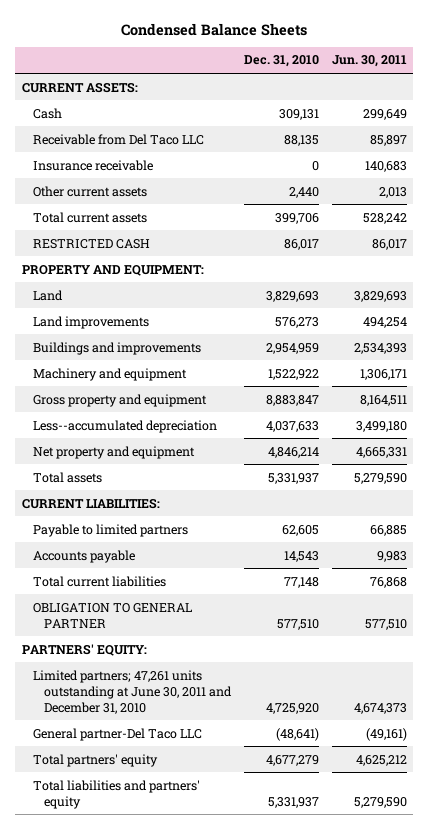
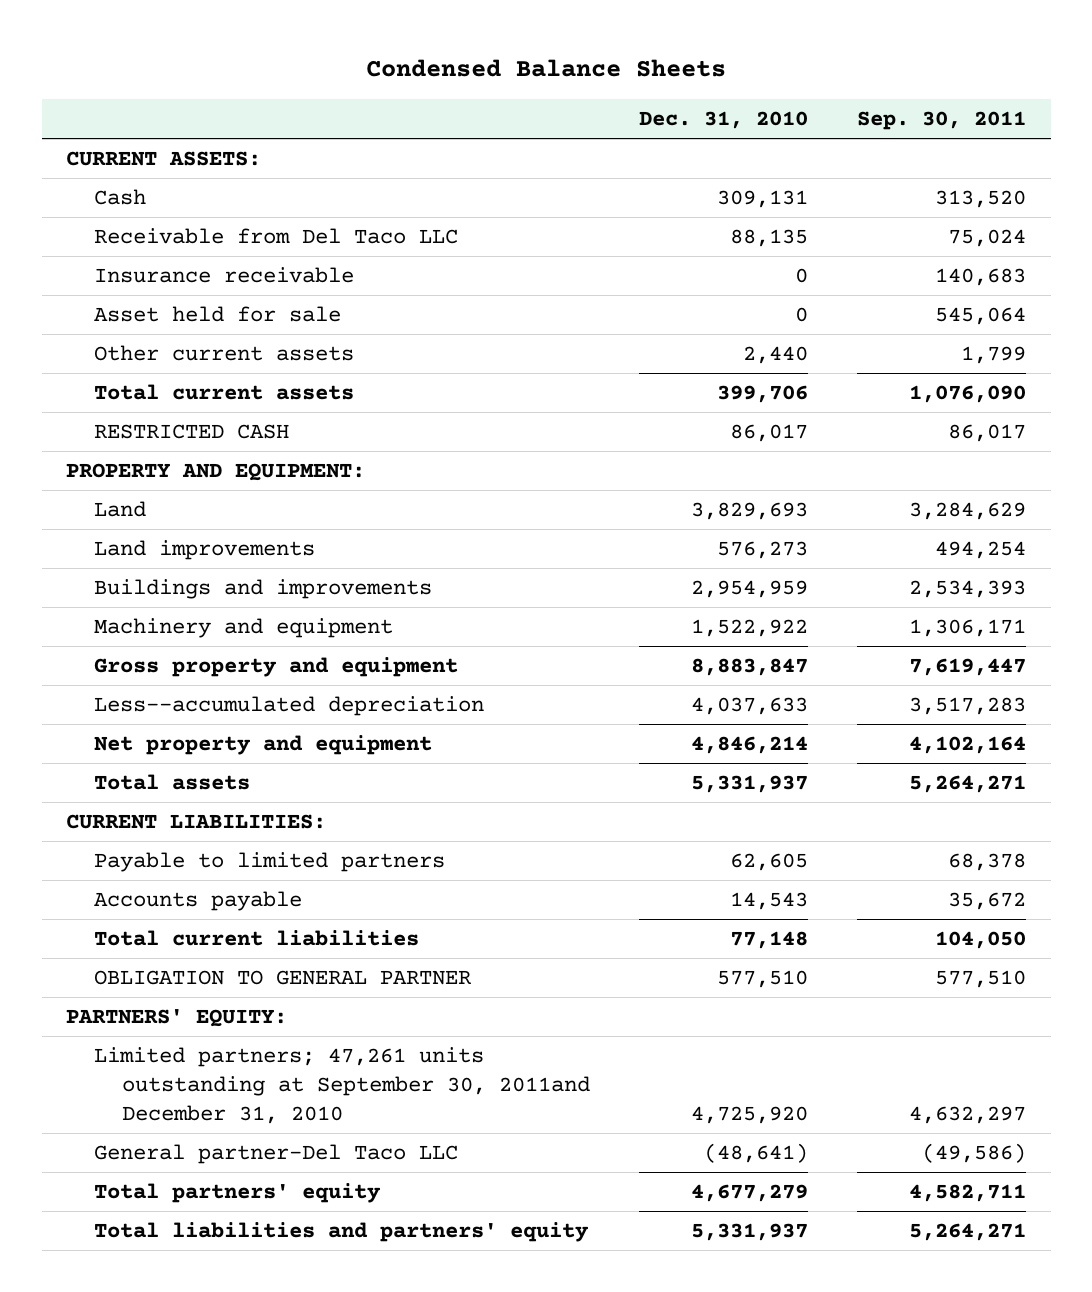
[331,55,407,68] Jun. 30, 2011 -> none
none -> [857,110,1027,130] Sep. 30, 2011
none -> [94,306,342,323] Asset held for sale
[32,669,233,714] Limited partners; 47,261 units outstanding at June 30, 2011 and December 31, 2010 -> [94,1047,591,1124] Limited partners; 47,261 units outstanding at September 30, 2011and December 31, 2010

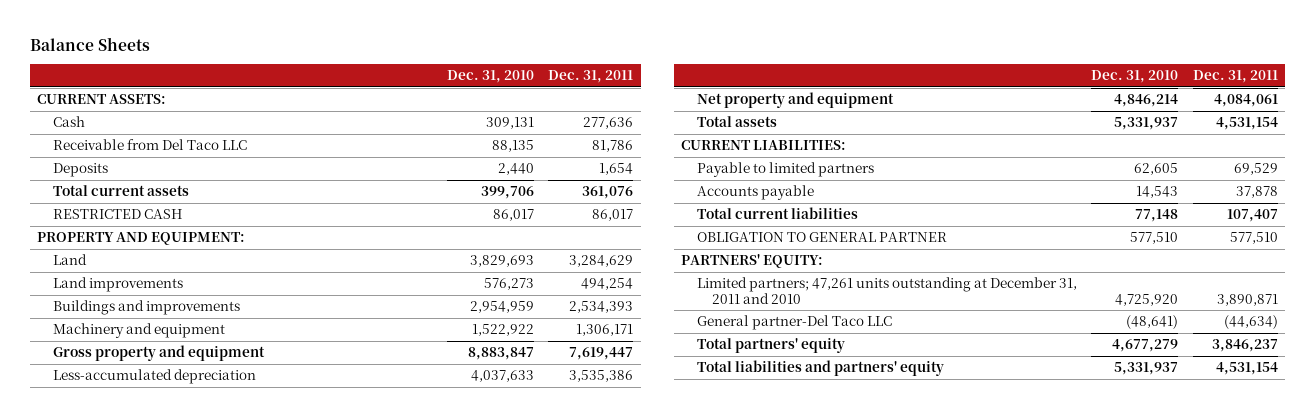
[366,59,727,78] Condensed Balance Sheets -> [29,36,150,51] Balance Sheets
[857,110,1027,130] Sep. 30, 2011 -> none
none -> [548,70,634,84] Dec. 31, 2011
[94,267,355,284] Insurance receivable -> none
[94,306,342,323] Asset held for sale -> none
[94,345,355,362] Other current assets -> [52,163,108,178] Deposits
[94,696,485,717] Less--accumulated depreciation -> [52,369,256,385] Less-accumulated depreciation
[94,1047,591,1124] Limited partners; 47,261 units outstanding at September 30, 2011and December 31, 2010 -> [696,277,1077,304] Limited partners; 47,261 units outstanding at December 31, 2011 and 2010

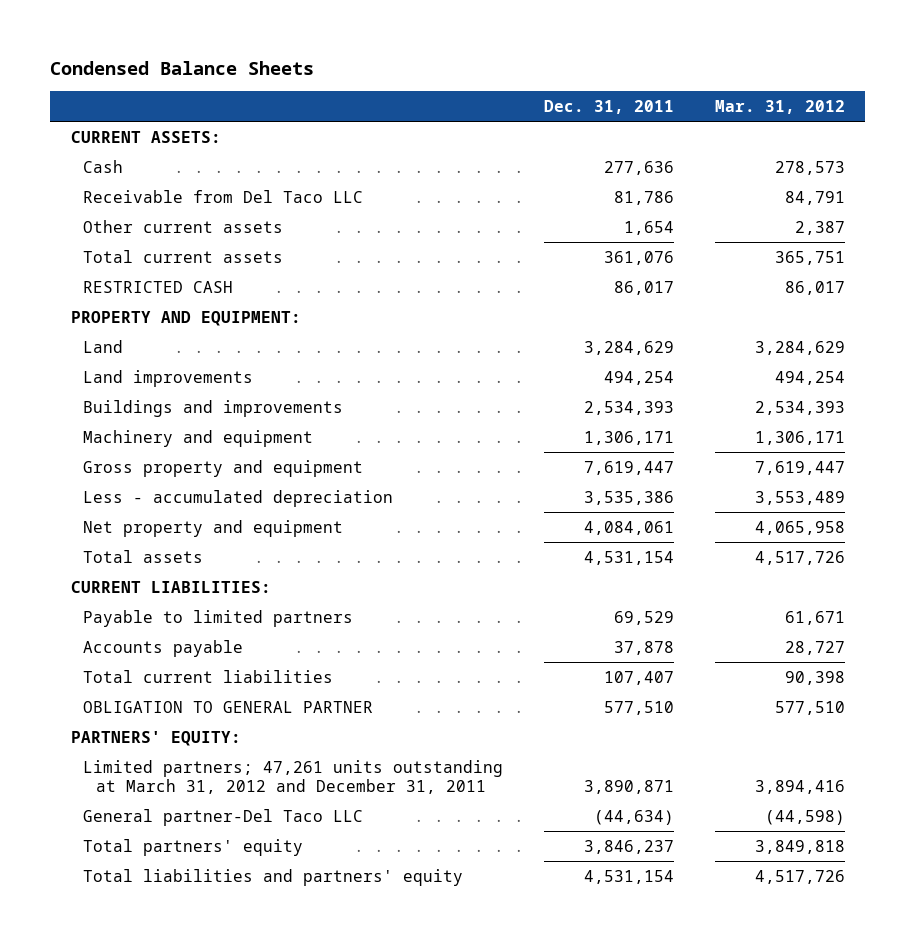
[29,36,150,51] Balance Sheets -> [50,61,315,76] Condensed Balance Sheets
[447,70,535,84] Dec. 31, 2010 -> none
none -> [714,99,845,114] Mar. 31, 2012
[52,163,108,178] Deposits -> [83,219,284,233] Other current assets
[52,369,256,385] Less-accumulated depreciation -> [83,489,394,507] Less - accumulated depreciation
[696,277,1077,304] Limited partners; 47,261 units outstanding at December 31, 2011 and 2010 -> [83,759,504,794] Limited partners; 47,261 units outstanding at March 31, 2012 and December 31, 2011

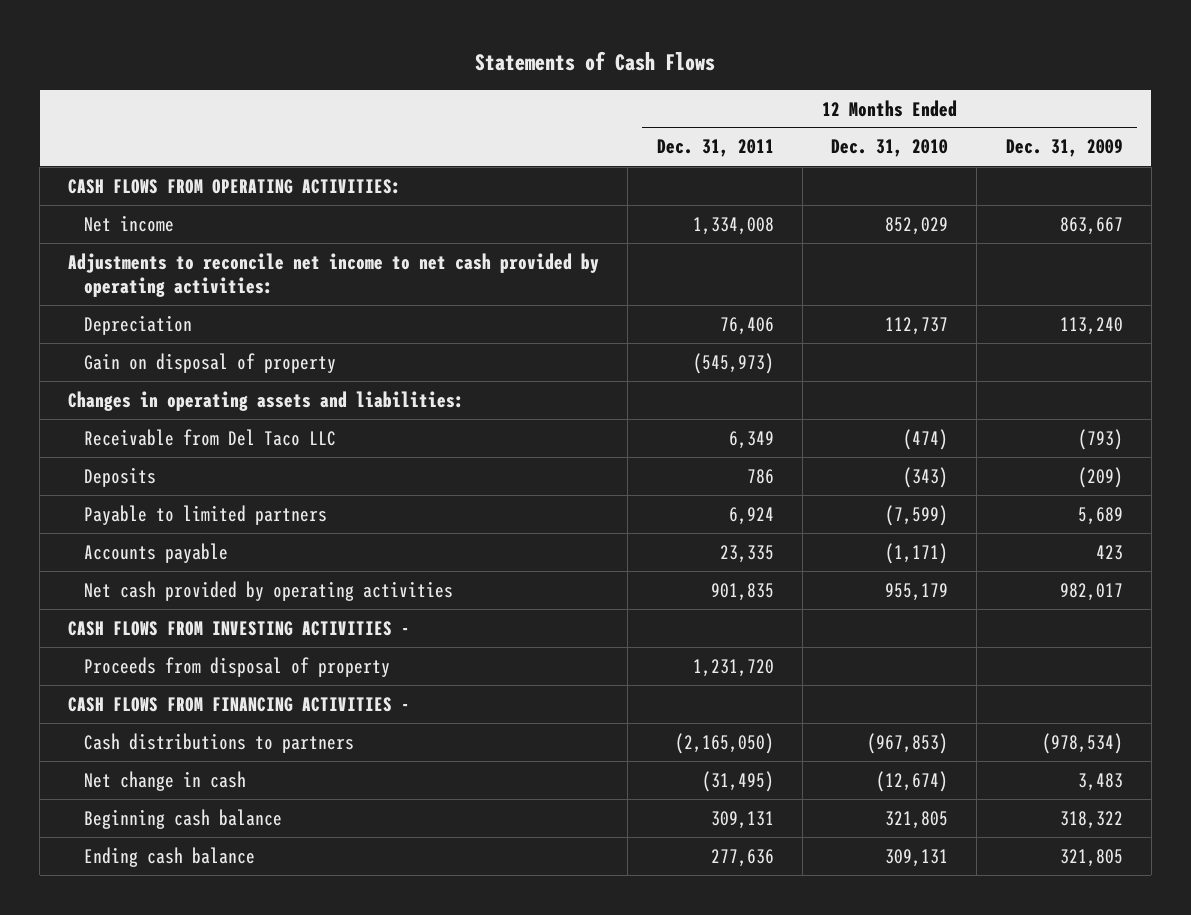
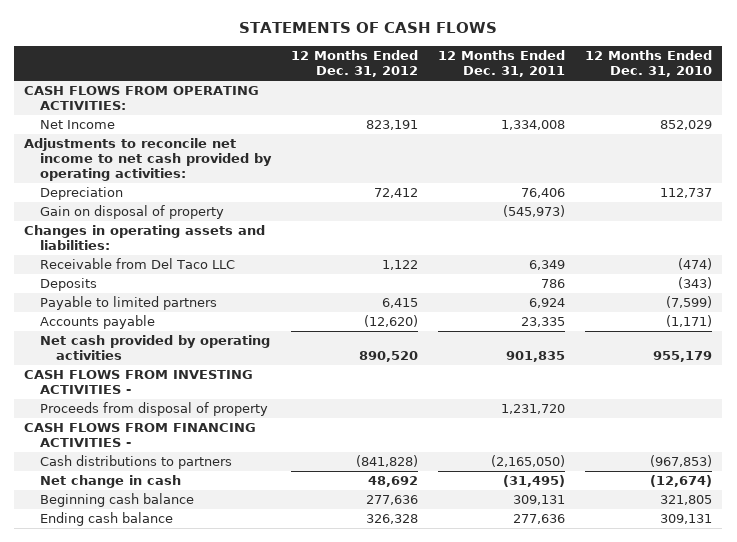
[475,51,716,72] Statements of Cash Flows -> [239,22,498,34] STATEMENTS OF CASH FLOWS
[1005,139,1123,158] Dec. 31, 2009 -> none
none -> [291,50,419,78] 12 Months Ended Dec. 31, 2012
[83,214,174,232] Net income -> [40,120,116,130] Net Income

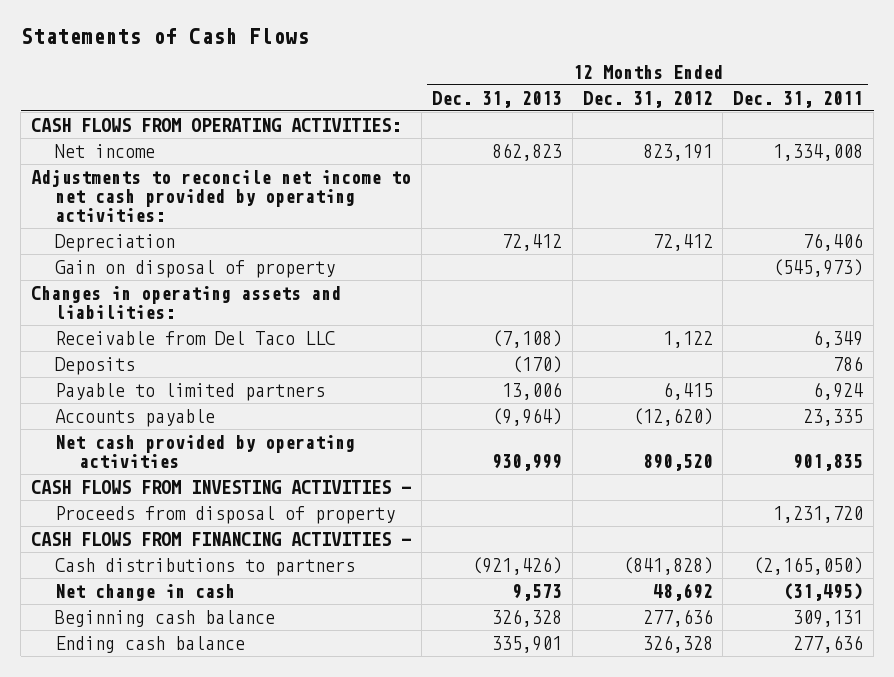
[239,22,498,34] STATEMENTS OF CASH FLOWS -> [20,28,309,45] Statements of Cash Flows
[585,50,713,78] 12 Months Ended Dec. 31, 2010 -> none
none -> [431,90,562,108] Dec. 31, 2013
[40,120,116,130] Net Income -> [55,143,156,158] Net income

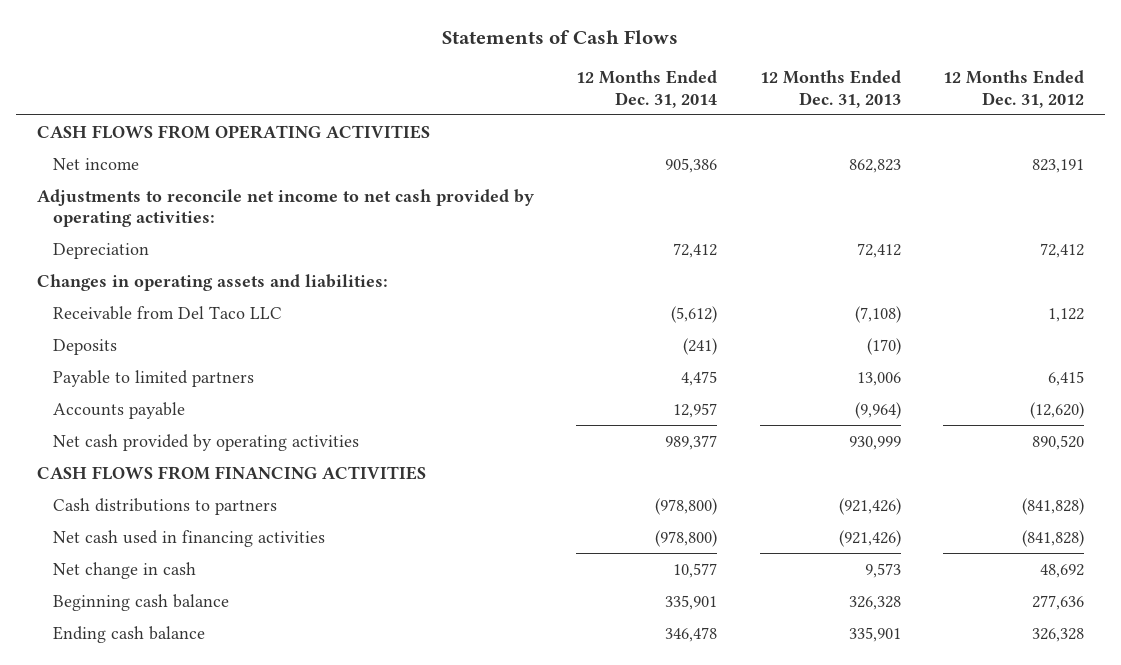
[733,90,864,108] Dec. 31, 2011 -> none
none -> [576,70,718,108] 12 Months Ended Dec. 31, 2014
[31,117,402,132] CASH FLOWS FROM OPERATING ACTIVITIES: -> [37,124,431,139] CASH FLOWS FROM OPERATING ACTIVITIES
[55,259,336,278] Gain on disposal of property -> none
[31,479,412,494] CASH FLOWS FROM INVESTING ACTIVITIES - -> none
[55,505,396,524] Proceeds from disposal of property -> none
[31,531,412,546] CASH FLOWS FROM FINANCING ACTIVITIES - -> [37,465,427,480] CASH FLOWS FROM FINANCING ACTIVITIES
none -> [53,529,326,547] Net cash used in financing activities

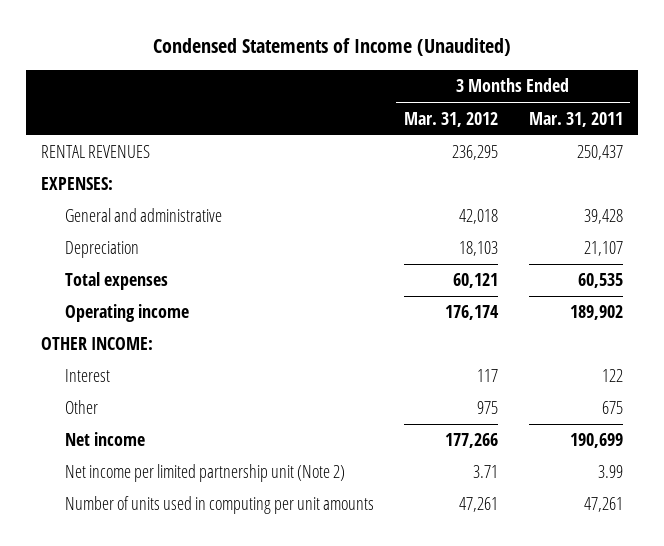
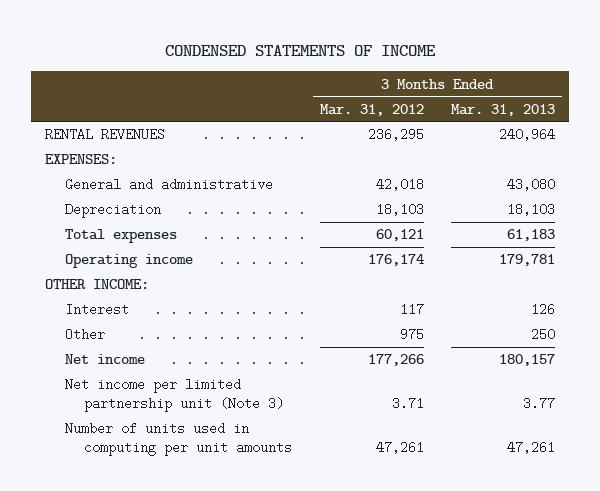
[152,37,511,56] Condensed Statements of Income (Unaudited) -> [165,44,437,56] CONDENSED STATEMENTS OF INCOME
[528,111,623,127] Mar. 31, 2011 -> none
none -> [451,103,556,116] Mar. 31, 2013
[64,464,345,483] Net income per limited partnership unit (Note 2) -> [64,378,285,413] Net income per limited partnership unit (Note 3)

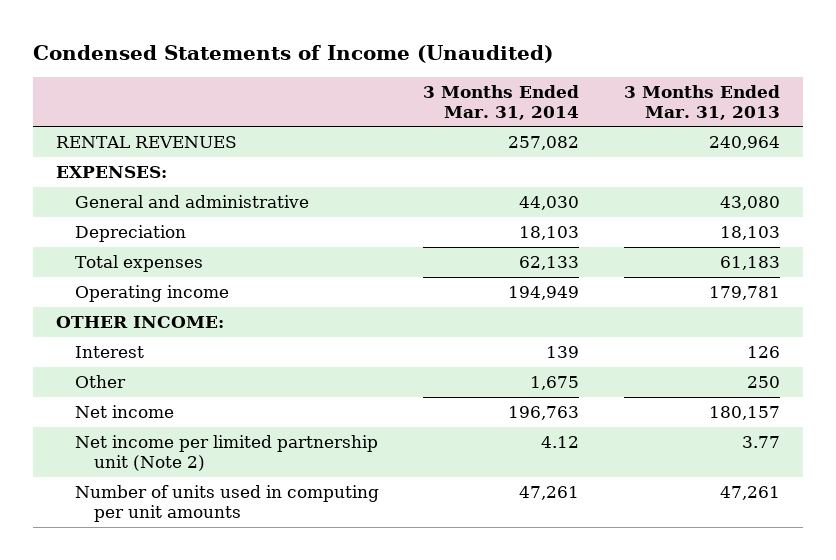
[165,44,437,56] CONDENSED STATEMENTS OF INCOME -> [33,44,554,63] Condensed Statements of Income (Unaudited)
[319,103,424,116] Mar. 31, 2012 -> none
none -> [423,84,580,120] 3 Months Ended Mar. 31, 2014
[64,378,285,413] Net income per limited partnership unit (Note 3) -> [74,435,378,471] Net income per limited partnership unit (Note 2)

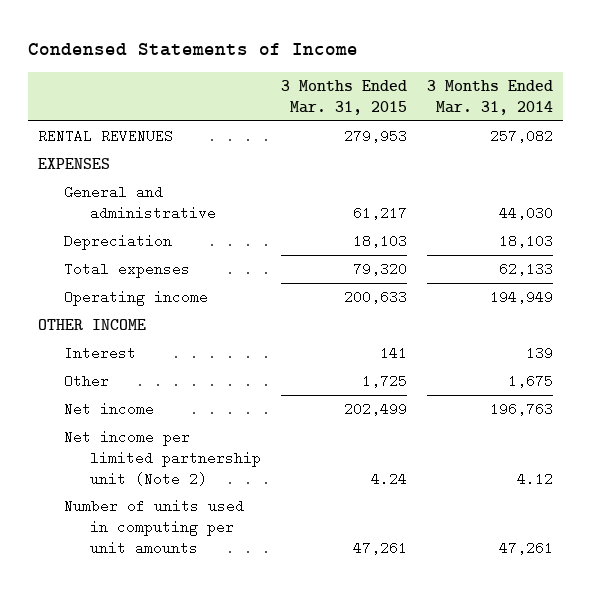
[33,44,554,63] Condensed Statements of Income (Unaudited) -> [28,43,359,57] Condensed Statements of Income
[624,84,781,120] 3 Months Ended Mar. 31, 2013 -> none
none -> [281,80,408,116] 3 Months Ended Mar. 31, 2015
[55,166,167,179] EXPENSES: -> [38,158,111,170] EXPENSES
[55,316,224,329] OTHER INCOME: -> [38,319,147,331] OTHER INCOME

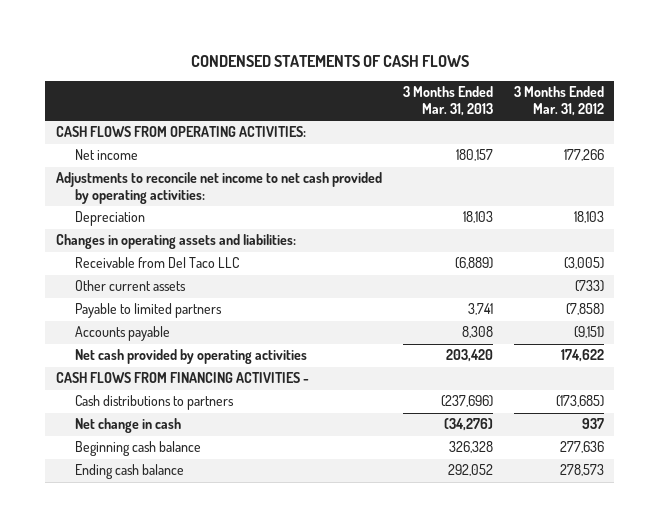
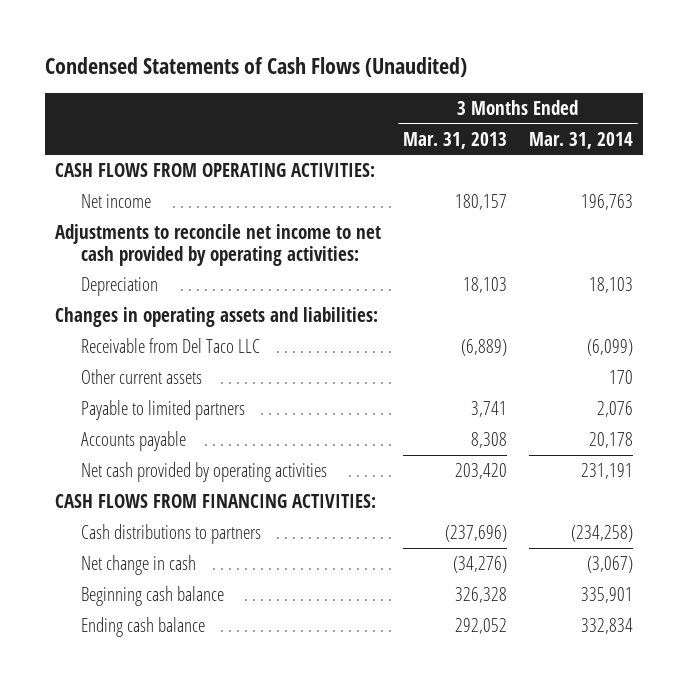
[190,54,469,67] CONDENSED STATEMENTS OF CASH FLOWS -> [44,57,467,78] Condensed Statements of Cash Flows (Unaudited)
[513,86,604,117] 3 Months Ended Mar. 31, 2012 -> none
none -> [528,131,633,149] Mar. 31, 2014
[55,372,309,384] CASH FLOWS FROM FINANCING ACTIVITIES - -> [55,493,377,508] CASH FLOWS FROM FINANCING ACTIVITIES:

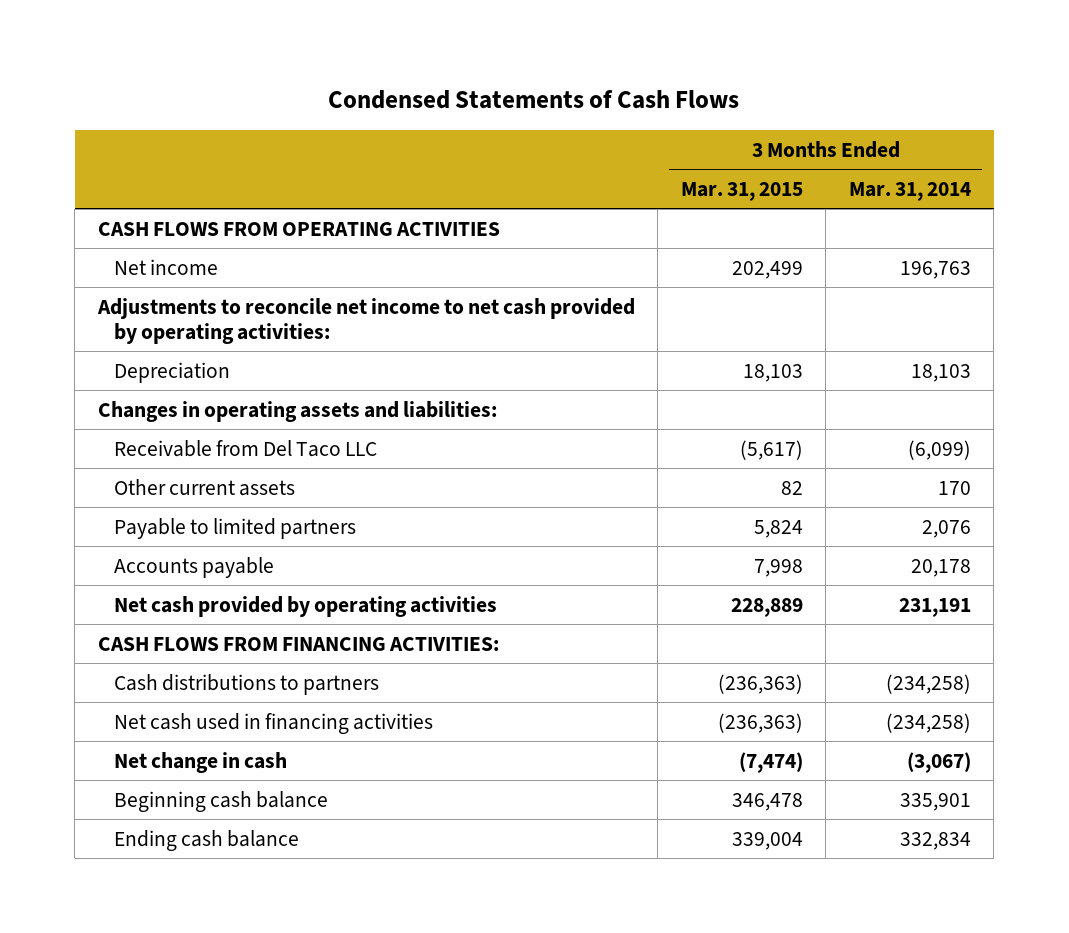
[44,57,467,78] Condensed Statements of Cash Flows (Unaudited) -> [328,90,740,110] Condensed Statements of Cash Flows
[402,131,507,149] Mar. 31, 2013 -> none
none -> [680,181,803,201] Mar. 31, 2015
[55,162,376,177] CASH FLOWS FROM OPERATING ACTIVITIES: -> [97,221,500,236] CASH FLOWS FROM OPERATING ACTIVITIES
none -> [113,712,433,734] Net cash used in financing activities

